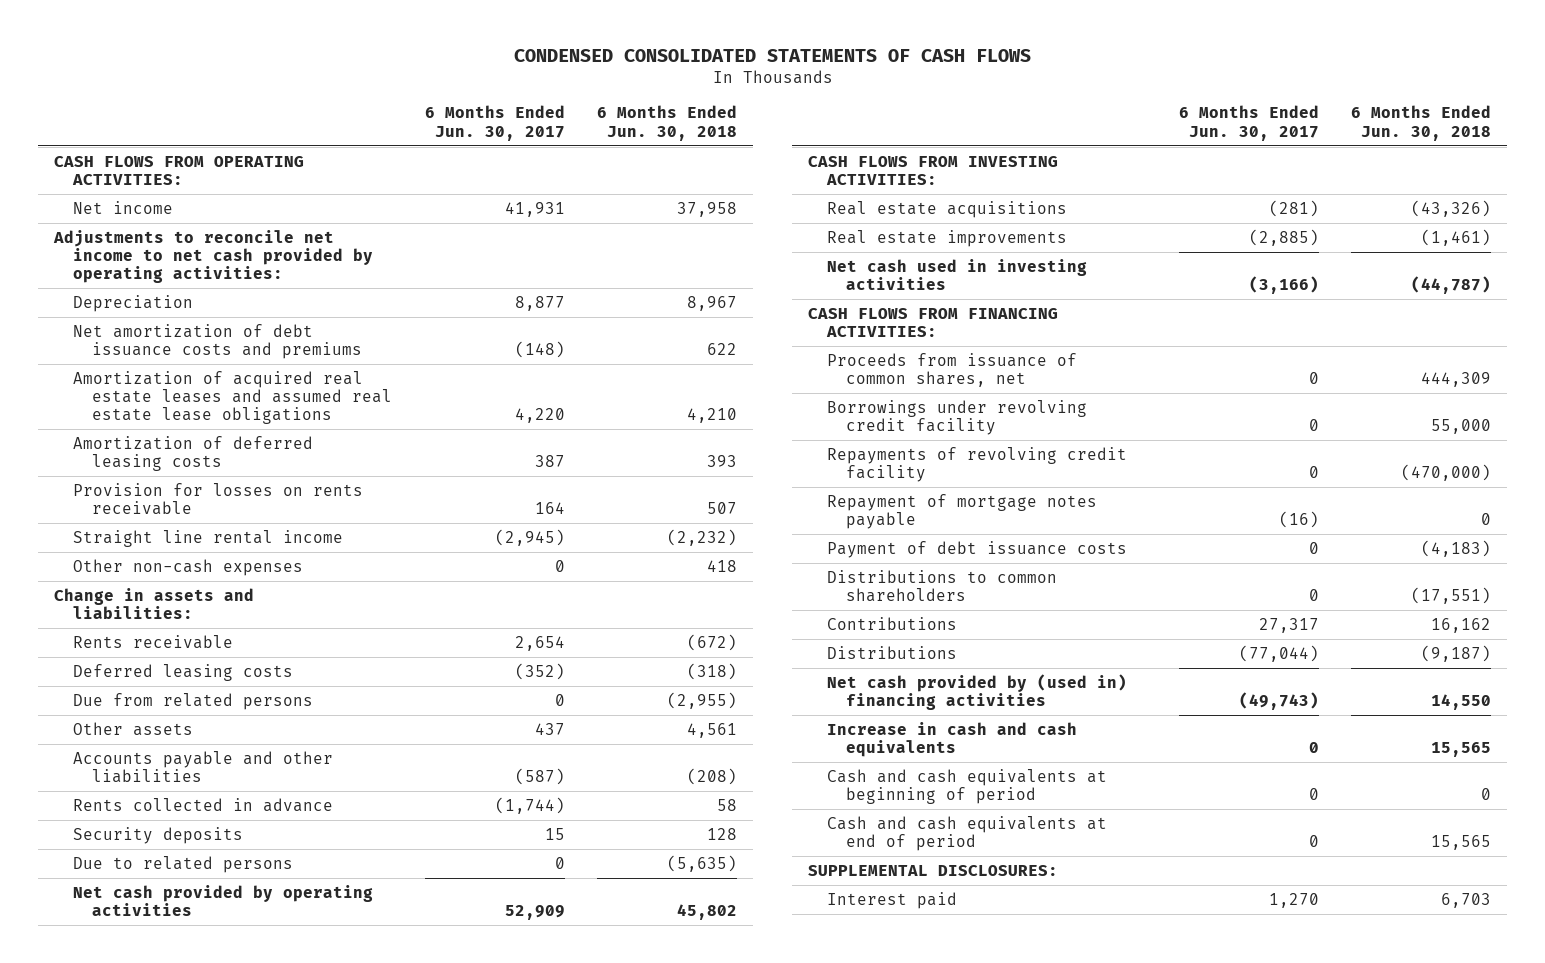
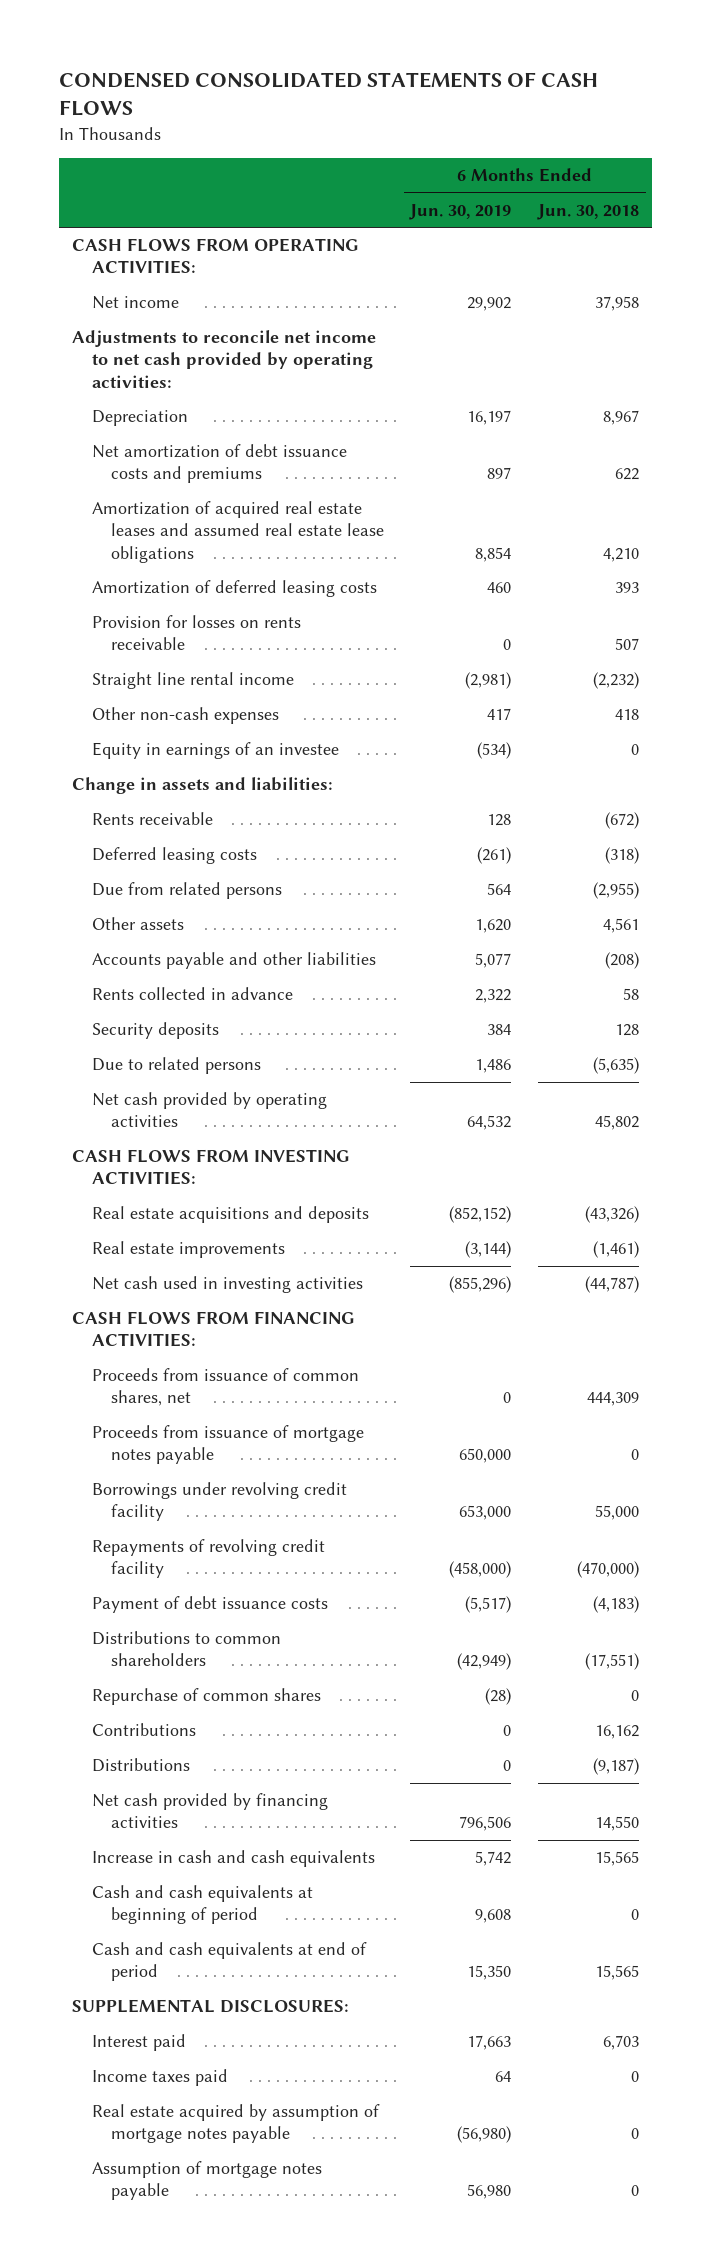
[424,105,565,141] 6 Months Ended Jun. 30, 2017 -> none
none -> [409,203,512,220] Jun. 30, 2019
none -> [91,742,339,760] Equity in earnings of an investee
[827,200,1068,218] Real estate acquisitions -> [91,1206,369,1224] Real estate acquisitions and deposits
none -> [91,1425,364,1465] Proceeds from issuance of mortgage notes payable
[827,493,1098,530] Repayment of mortgage notes payable -> none
none -> [91,1688,321,1706] Repurchase of common shares
[827,673,1128,711] Net cash provided by (used in) financing activities -> [91,1793,328,1829] Net cash provided by financing activities
none -> [91,2069,228,2087] Income taxes paid
none -> [91,2104,380,2144] Real estate acquired by assumption of mortgage notes payable
none -> [91,2161,322,2201] Assumption of mortgage notes payable

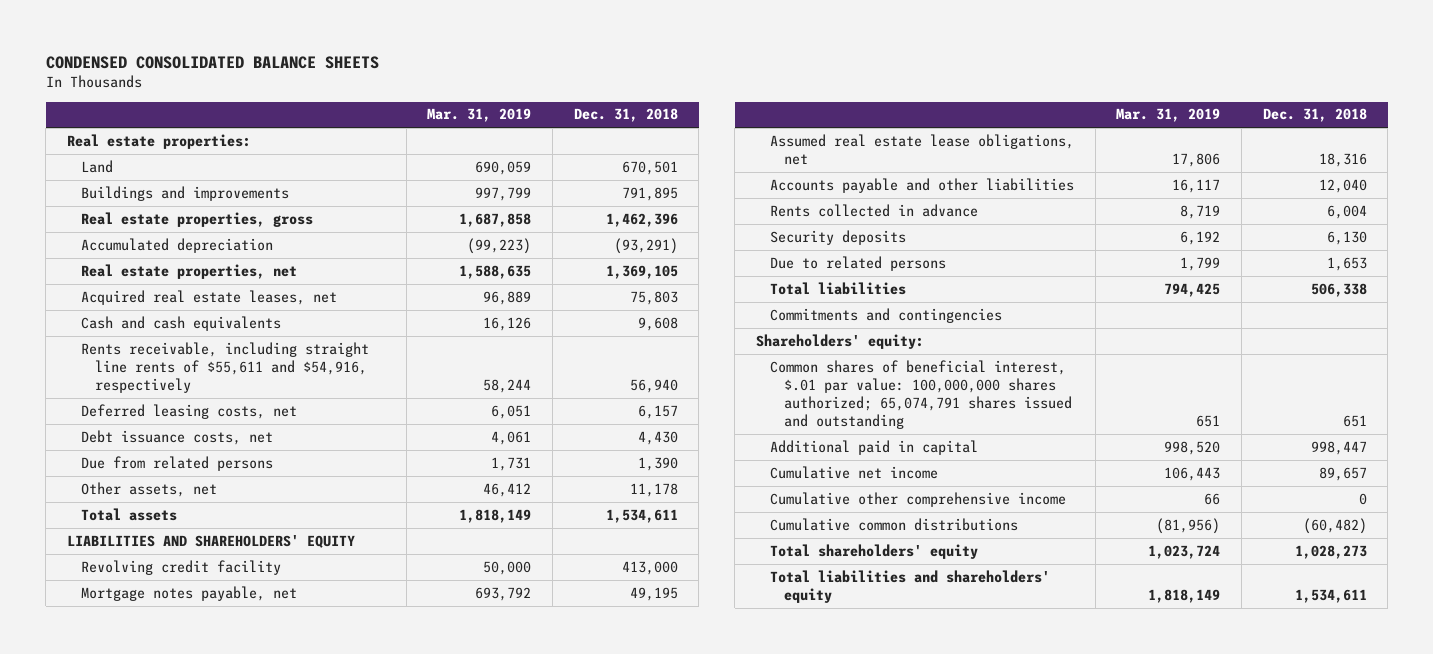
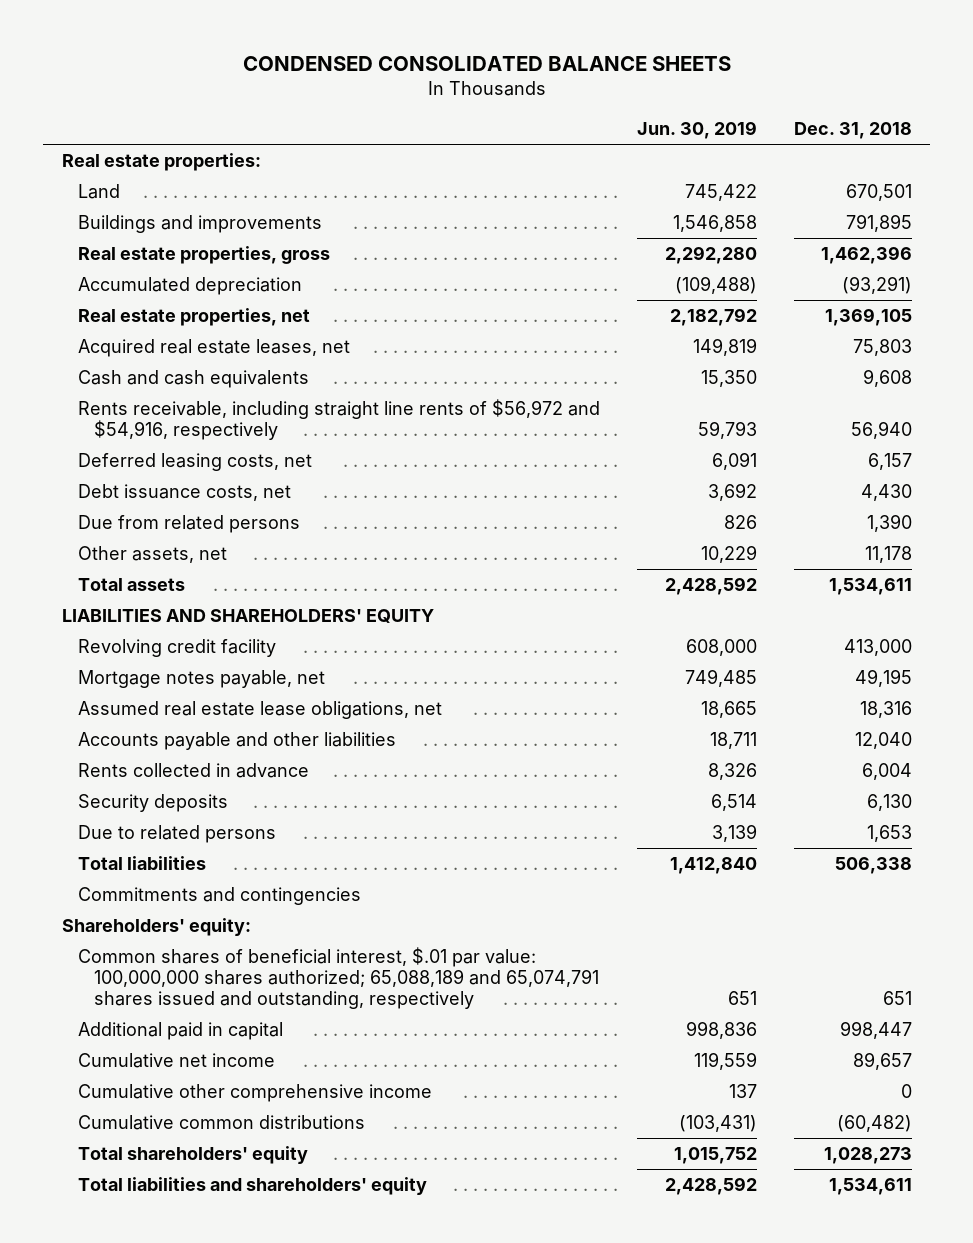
[427,108,532,123] Mar. 31, 2019 -> none
none -> [636,121,757,140] Jun. 30, 2019
[81,341,370,394] Rents receivable, including straight line rents of $55,611 and $54,916, respectively -> [77,398,600,440] Rents receivable, including straight line rents of $56,972 and $54,916, respectively
[770,359,1073,430] Common shares of beneficial interest, $.01 par value: 100,000,000 shares authorized; 65,074,791 shares issued and outstanding -> [77,946,600,1010] Common shares of beneficial interest, $.01 par value: 100,000,000 shares authorized; 65,088,189 and 65,074,791 shares issued and outstanding, respectively

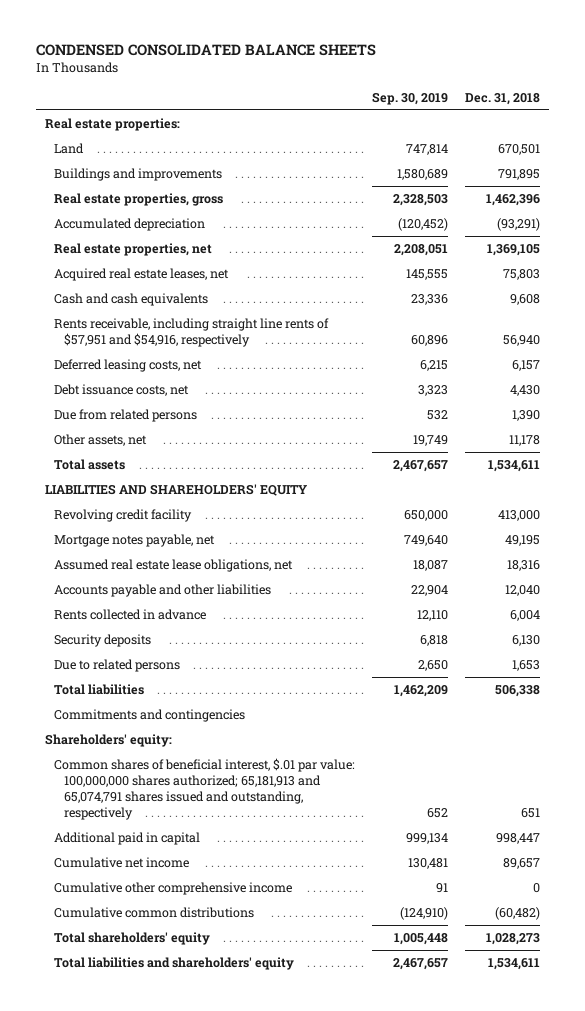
[636,121,757,140] Jun. 30, 2019 -> none
none -> [372,91,449,105] Sep. 30, 2019
[77,398,600,440] Rents receivable, including straight line rents of $56,972 and $54,916, respectively -> [54,317,330,347] Rents receivable, including straight line rents of $57,951 and $54,916, respectively
[77,946,600,1010] Common shares of beneficial interest, $.01 par value: 100,000,000 shares authorized; 65,088,189 and 65,074,791 shares issued and outstanding, respectively -> [54,757,356,820] Common shares of beneficial interest, $.01 par value: 100,000,000 shares authorized; 65,181,913 and 65,074,791 shares issued and outstanding, respectively

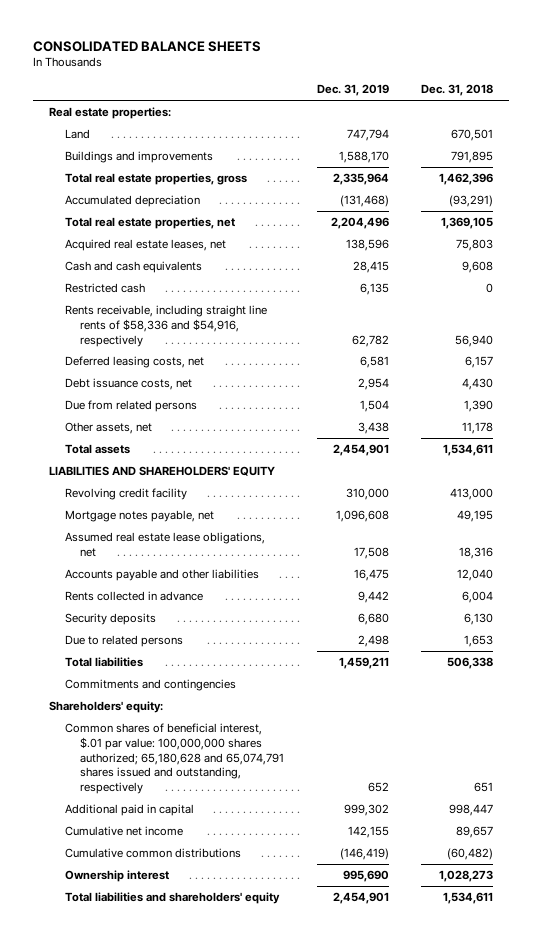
[36,44,377,57] CONDENSED CONSOLIDATED BALANCE SHEETS -> [32,40,261,52] CONSOLIDATED BALANCE SHEETS
[372,91,449,105] Sep. 30, 2019 -> none
none -> [316,84,389,97] Dec. 31, 2019
[54,192,224,206] Real estate properties, gross -> [64,173,247,186] Total real estate properties, gross
[54,242,213,256] Real estate properties, net -> [64,217,235,230] Total real estate properties, net
none -> [64,283,145,294] Restricted cash
[54,317,330,347] Rents receivable, including straight line rents of $57,951 and $54,916, respectively -> [64,305,267,347] Rents receivable, including straight line rents of $58,336 and $54,916, respectively
[54,757,356,820] Common shares of beneficial interest, $.01 par value: 100,000,000 shares authorized; 65,181,913 and 65,074,791 shares issued and outstanding, respectively -> [64,723,285,794] Common shares of beneficial interest, $.01 par value: 100,000,000 shares authorized; 65,180,628 and 65,074,791 shares issued and outstanding, respectively
[54,881,293,895] Cumulative other comprehensive income -> none
[54,931,211,945] Total shareholders' equity -> [64,870,169,883] Ownership interest

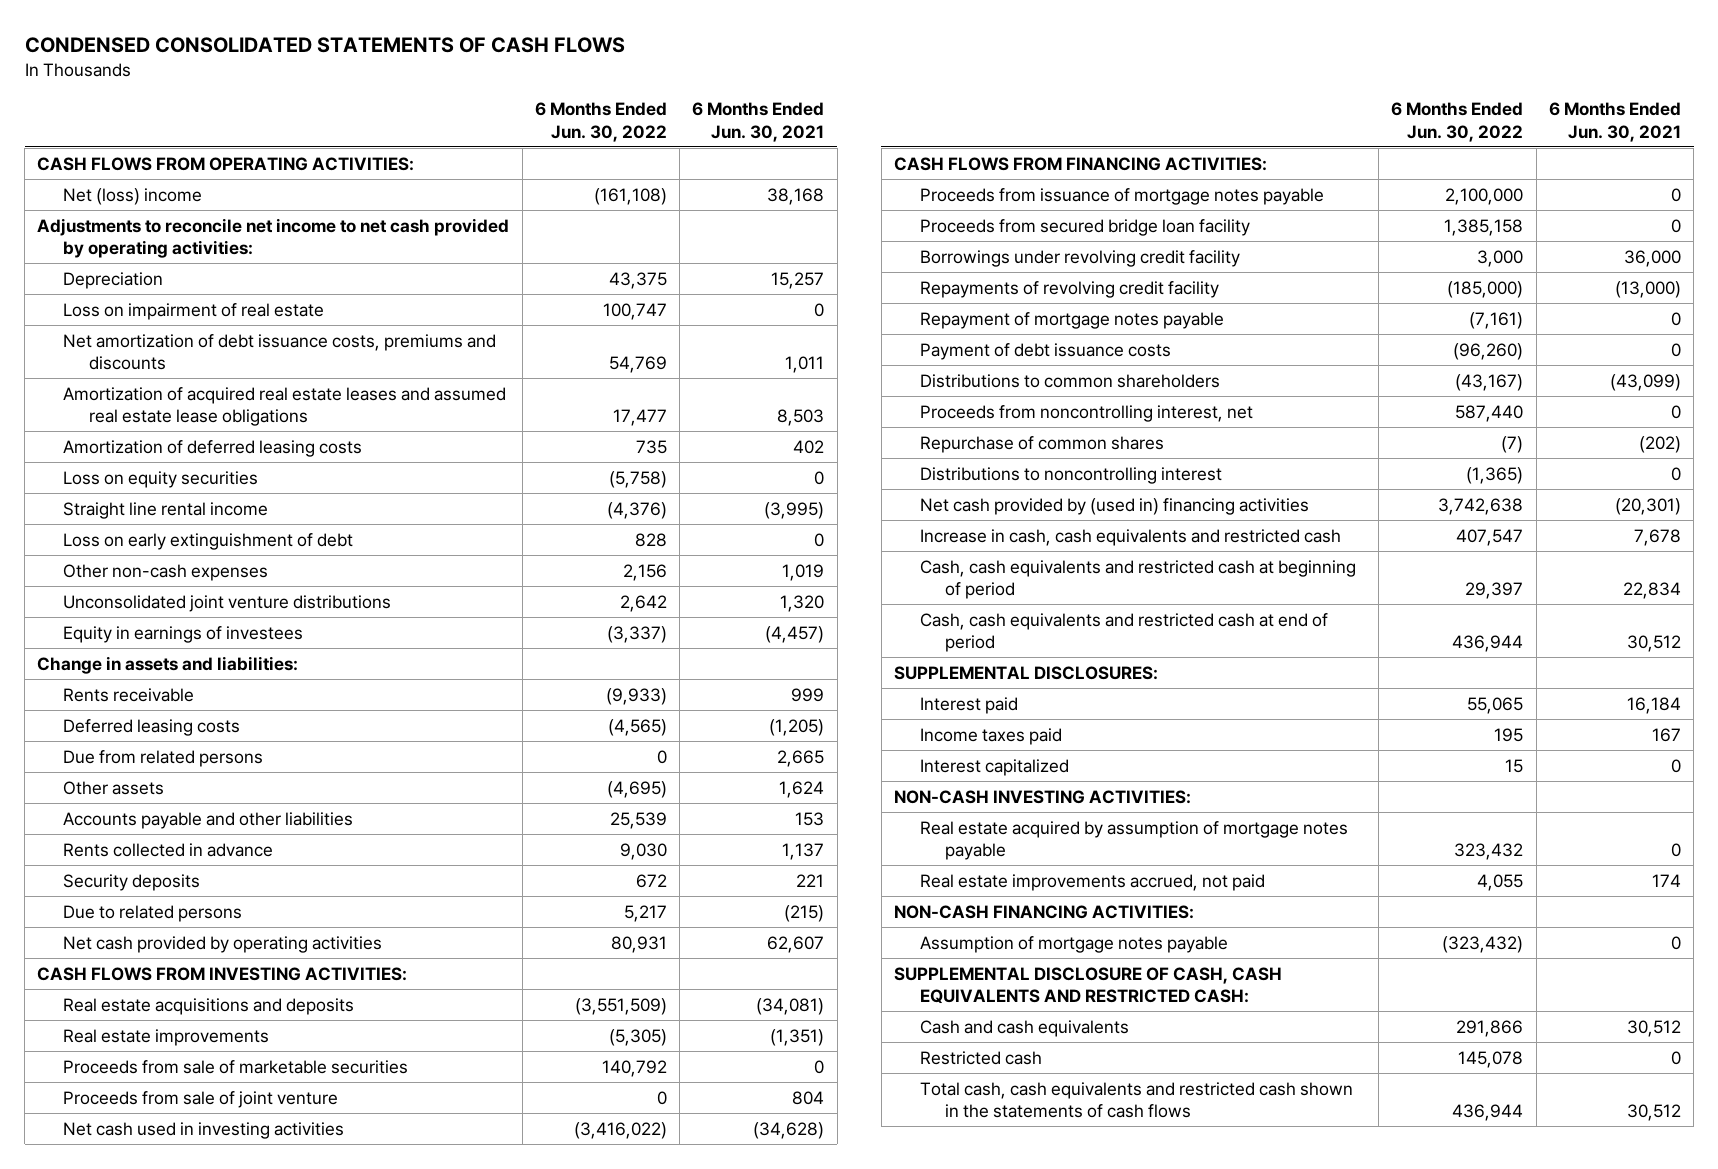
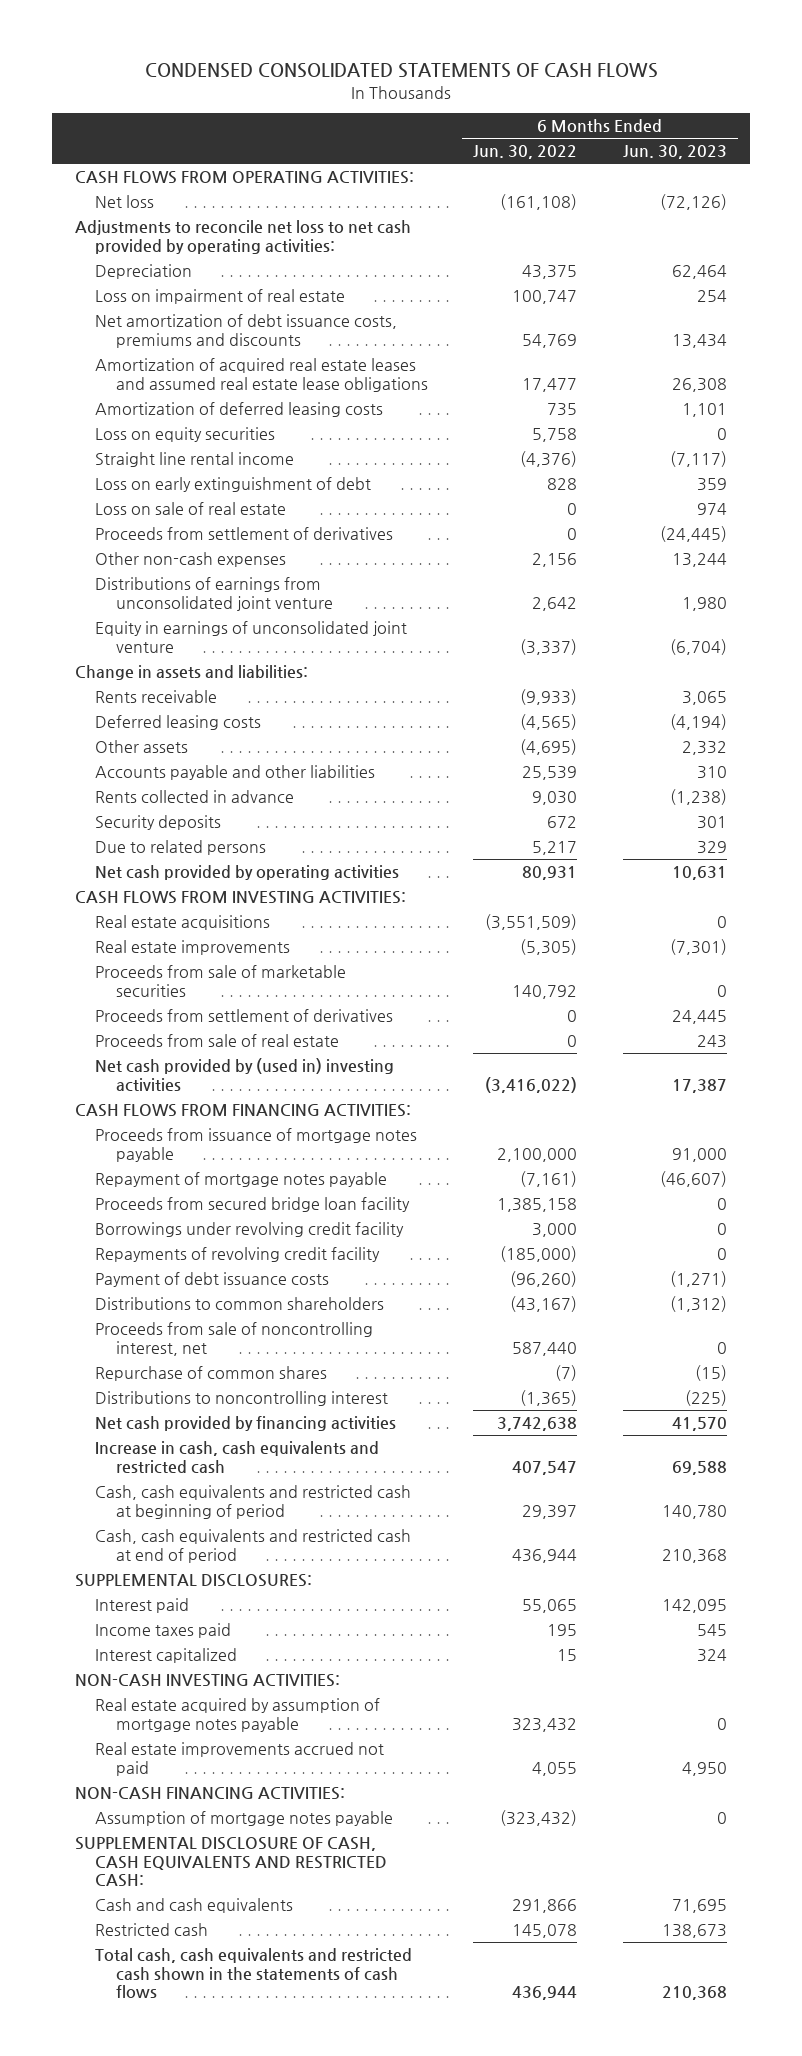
[692,101,825,142] 6 Months Ended Jun. 30, 2021 -> none
none -> [622,145,727,160] Jun. 30, 2023
[63,187,203,205] Net (loss) income -> [95,194,155,208] Net loss
[37,217,510,259] Adjustments to reconcile net income to net cash provided by operating activities: -> [74,219,411,254] Adjustments to reconcile net loss to net cash provided by operating activities:
[608,470,667,488] (5,758) -> [532,427,578,442] 5,758
none -> [95,501,287,515] Loss on sale of real estate
none -> [95,526,394,540] Proceeds from settlement of derivatives
[63,594,392,612] Unconsolidated joint venture distributions -> [95,576,333,611] Distributions of earnings from unconsolidated joint venture
[63,625,304,643] Equity in earnings of investees -> [95,620,408,653] Equity in earnings of unconsolidated joint venture
[63,749,264,767] Due from related persons -> none
[63,997,355,1015] Real estate acquisitions and deposits -> [95,914,271,930] Real estate acquisitions
none -> [95,1008,394,1022] Proceeds from settlement of derivatives
[63,1090,339,1108] Proceeds from sale of joint venture -> [95,1033,340,1047] Proceeds from sale of real estate
[63,1121,345,1139] Net cash used in investing activities -> [95,1057,395,1092] Net cash provided by (used in) investing activities
[919,311,1224,329] Repayment of mortgage notes payable -> [95,1171,388,1187] Repayment of mortgage notes payable
[919,404,1253,422] Proceeds from noncontrolling interest, net -> [95,1321,374,1356] Proceeds from sale of noncontrolling interest, net
[919,497,1309,515] Net cash provided by (used in) financing activities -> [95,1415,397,1431] Net cash provided by financing activities
[919,873,1265,891] Real estate improvements accrued, not paid -> [95,1741,385,1776] Real estate improvements accrued not paid

